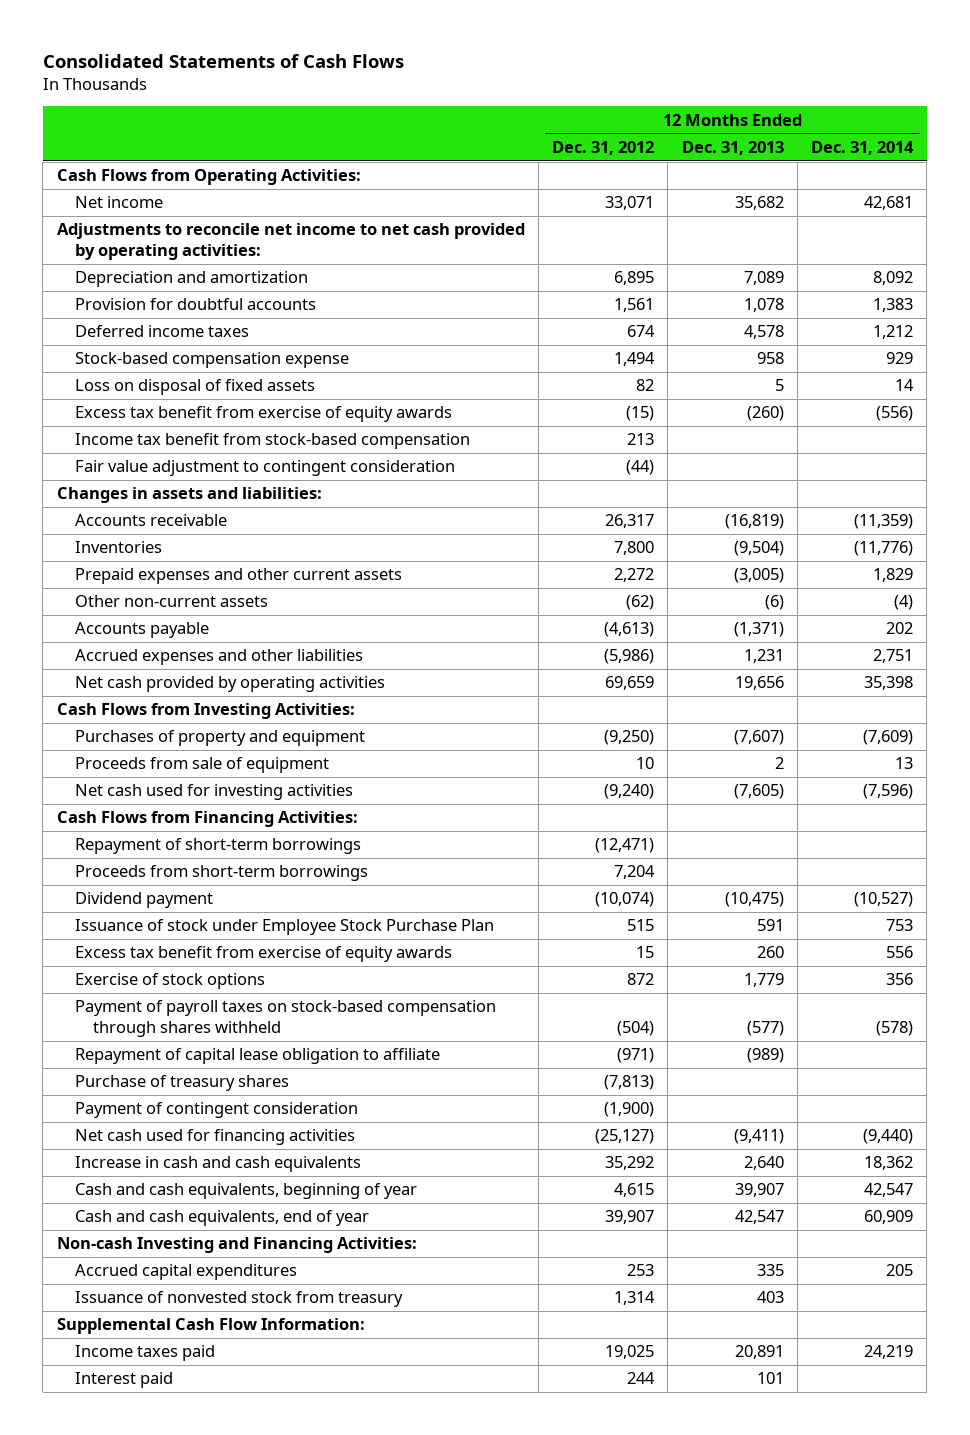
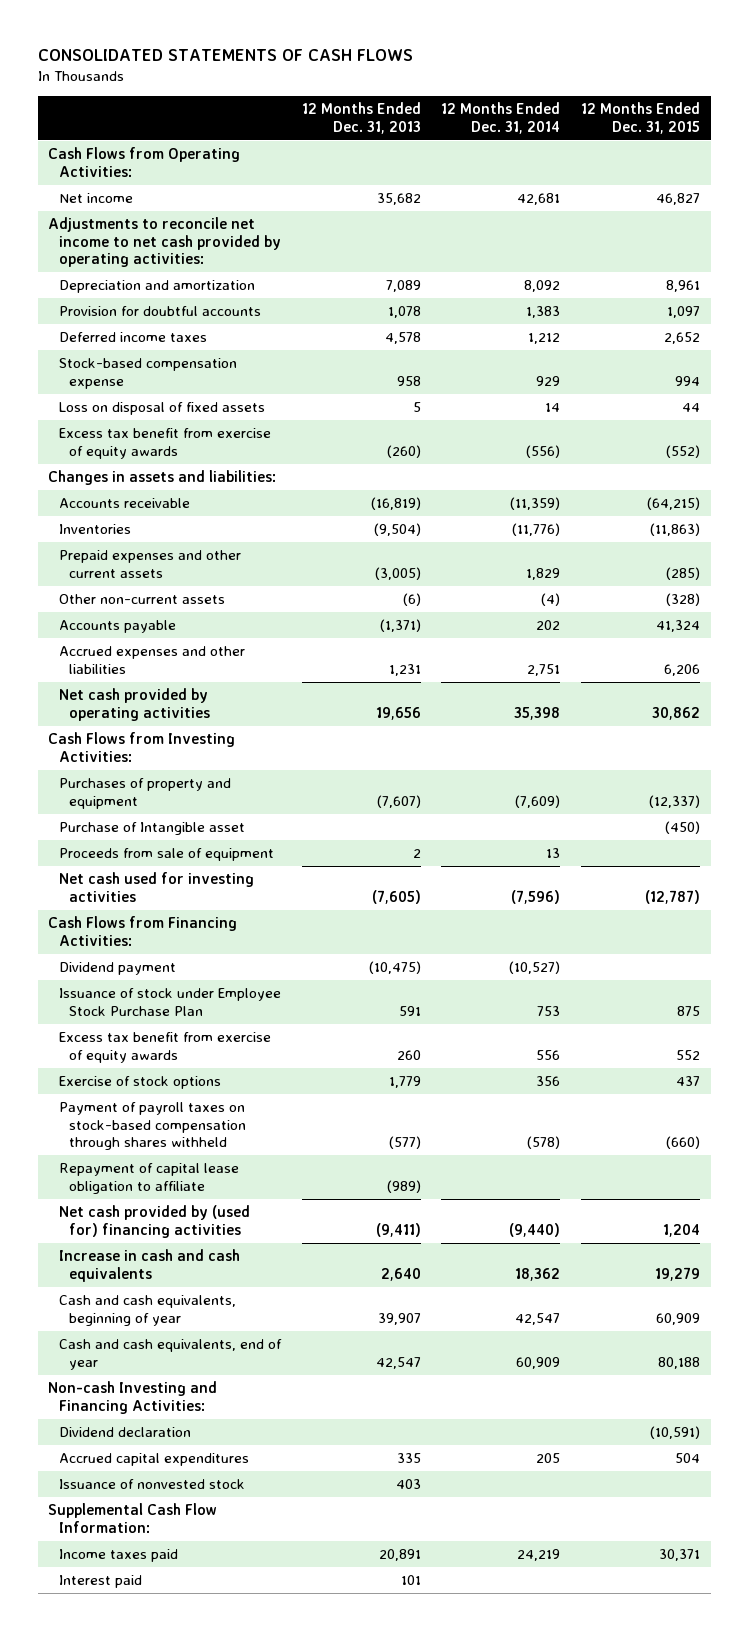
[42,54,404,69] Consolidated Statements of Cash Flows -> [37,48,413,61] CONSOLIDATED STATEMENTS OF CASH FLOWS
[552,141,655,156] Dec. 31, 2012 -> none
none -> [581,102,701,134] 12 Months Ended Dec. 31, 2015
[74,433,470,450] Income tax benefit from stock-based compensation -> none
[74,460,455,477] Fair value adjustment to contingent consideration -> none
none -> [58,822,245,836] Purchase of Intangible asset
[74,838,361,855] Repayment of short-term borrowings -> none
[74,865,368,882] Proceeds from short-term borrowings -> none
[74,1075,289,1092] Purchase of treasury shares -> none
[74,1102,358,1119] Payment of contingent consideration -> none
[74,1129,355,1146] Net cash used for financing activities -> [58,1205,250,1238] Net cash provided by (used for) financing activities
none -> [58,1427,191,1438] Dividend declaration
[74,1291,403,1308] Issuance of nonvested stock from treasury -> [58,1479,245,1490] Issuance of nonvested stock

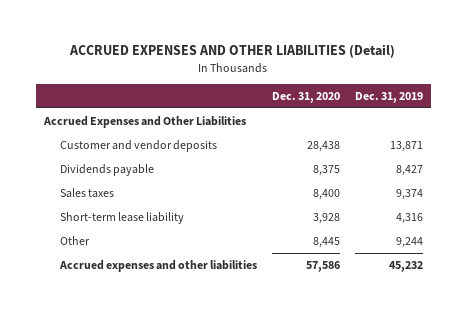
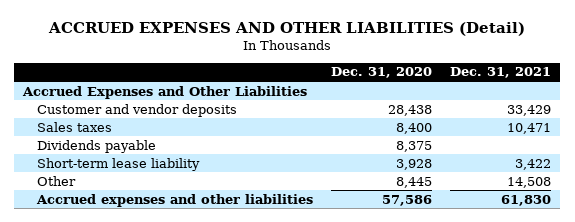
[355,91,424,103] Dec. 31, 2019 -> none
none -> [450,67,552,79] Dec. 31, 2021
[59,163,154,176] Dividends payable -> [36,139,156,153] Dividends payable

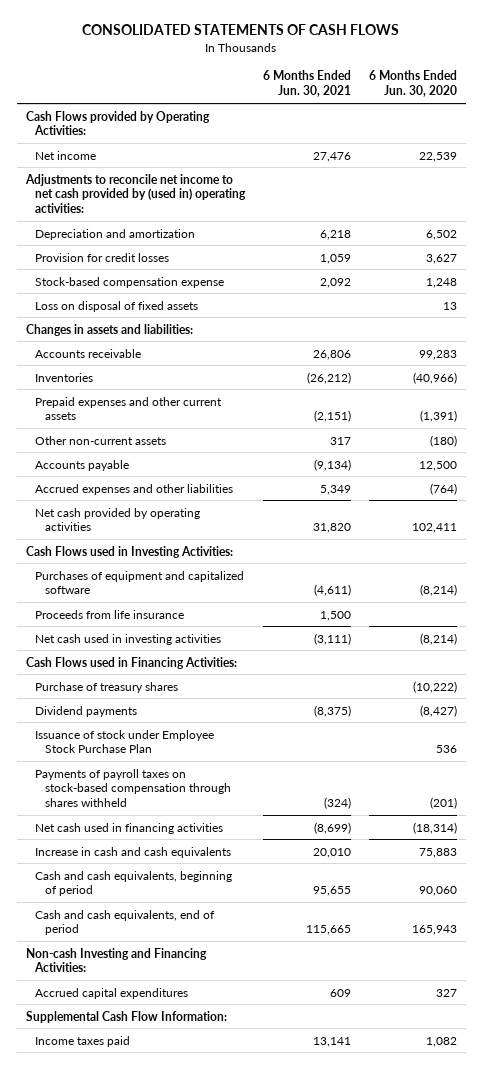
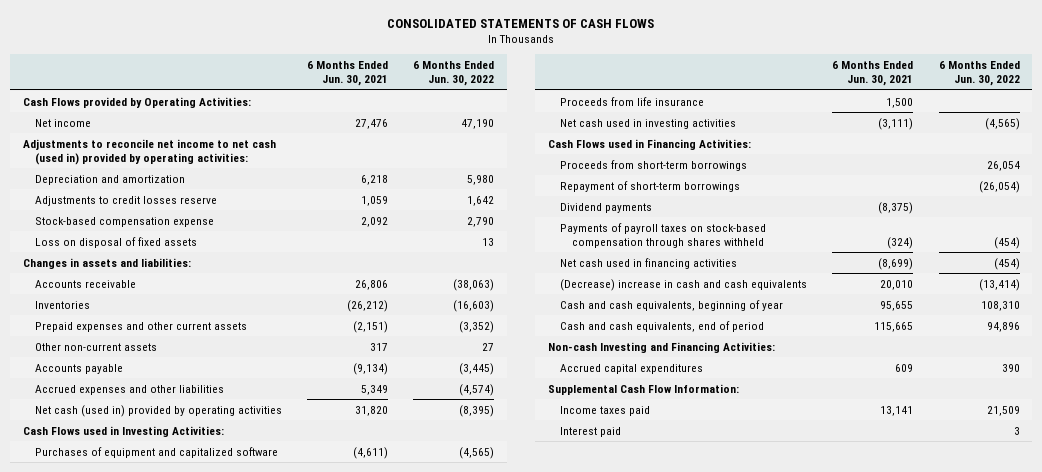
[369,70,458,98] 6 Months Ended Jun. 30, 2020 -> none
none -> [413,61,495,87] 6 Months Ended Jun. 30, 2022
[24,173,247,214] Adjustments to reconcile net income to net cash provided by (used in) operating activities: -> [22,138,276,165] Adjustments to reconcile net income to net cash (used in) provided by operating activities:
[35,252,170,262] Provision for credit losses -> [34,195,217,206] Adjustments to credit losses reserve
[35,507,201,532] Net cash provided by operating activities -> [34,404,282,417] Net cash (used in) provided by operating activities
[35,681,179,693] Purchase of treasury shares -> none
none -> [559,159,747,171] Proceeds from short-term borrowings
none -> [559,180,740,192] Repayment of short-term borrowings
[35,729,215,754] Issuance of stock under Employee Stock Purchase Plan -> none
[35,846,232,858] Increase in cash and cash equivalents -> [559,278,807,291] (Decrease) increase in cash and cash equivalents
[35,870,233,897] Cash and cash equivalents, beginning of period -> [559,299,783,311] Cash and cash equivalents, beginning of year
none -> [559,426,621,437] Interest paid

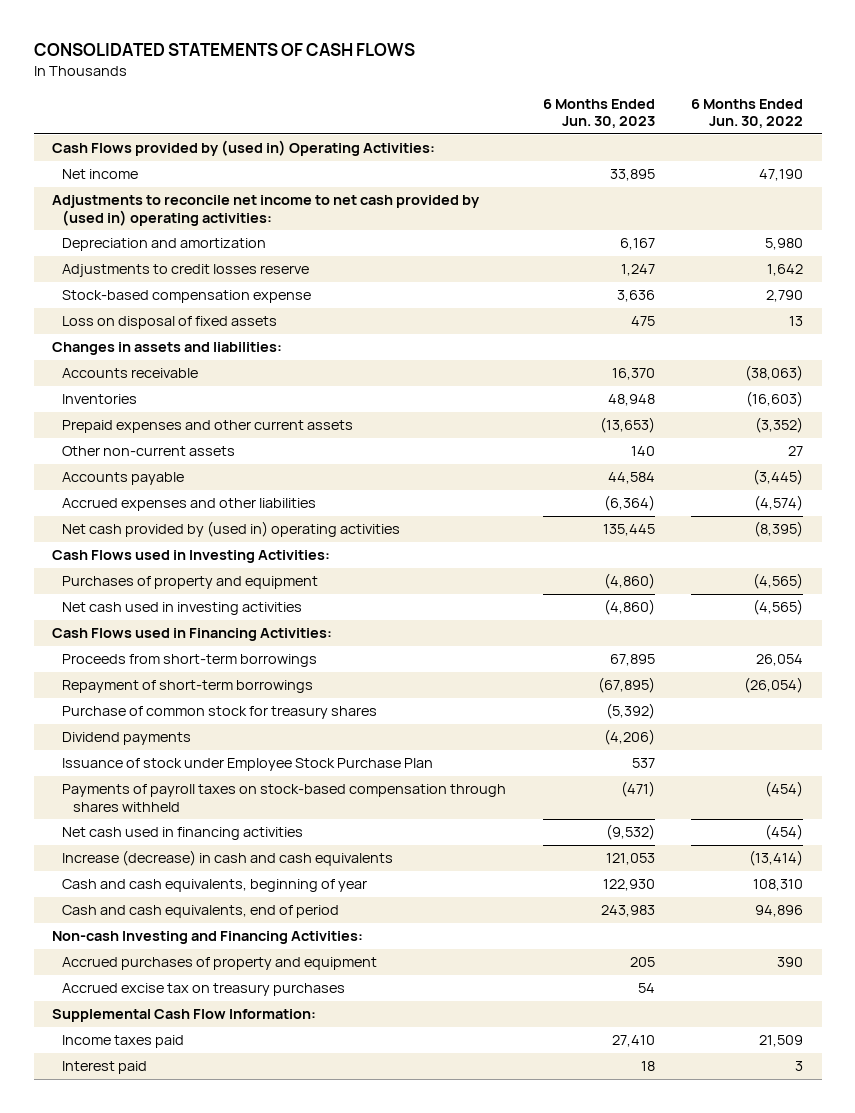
[306,61,388,87] 6 Months Ended Jun. 30, 2021 -> none
none -> [542,98,655,129] 6 Months Ended Jun. 30, 2023
[22,96,251,108] Cash Flows provided by Operating Activities: -> [51,140,435,157] Cash Flows provided by (used in) Operating Activities:
[22,138,276,165] Adjustments to reconcile net income to net cash (used in) provided by operating activities: -> [51,195,480,226] Adjustments to reconcile net income to net cash provided by (used in) operating activities:
[34,404,282,417] Net cash (used in) provided by operating activities -> [62,521,401,538] Net cash provided by (used in) operating activities
[559,96,704,106] Proceeds from life insurance -> none
[34,446,278,458] Purchases of equipment and capitalized software -> [62,576,319,590] Purchases of property and equipment
none -> [62,706,378,720] Purchase of common stock for treasury shares
none -> [62,758,434,772] Issuance of stock under Employee Stock Purchase Plan
[559,278,807,291] (Decrease) increase in cash and cash equivalents -> [62,850,394,867] Increase (decrease) in cash and cash equivalents
[559,363,703,374] Accrued capital expenditures -> [62,957,378,971] Accrued purchases of property and equipment
none -> [62,983,346,997] Accrued excise tax on treasury purchases

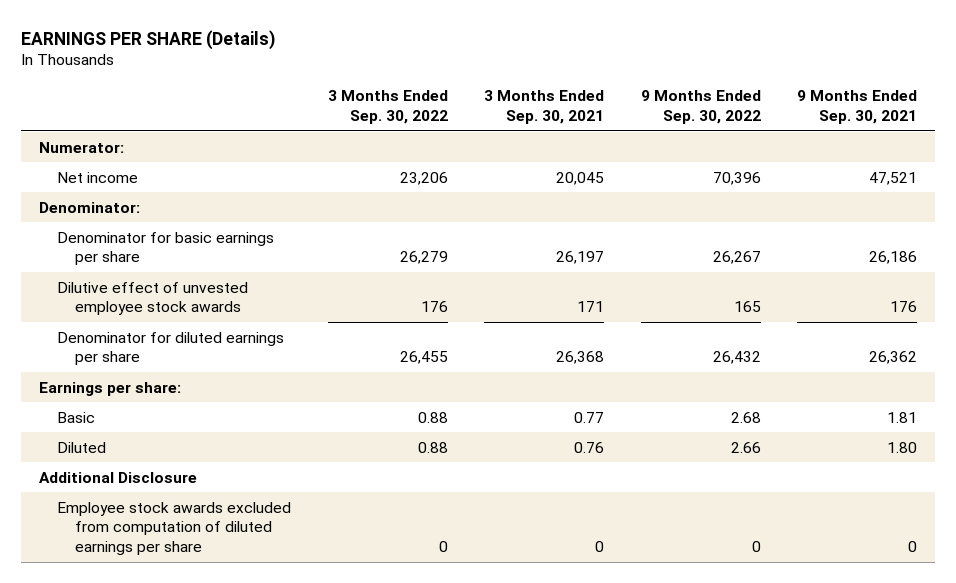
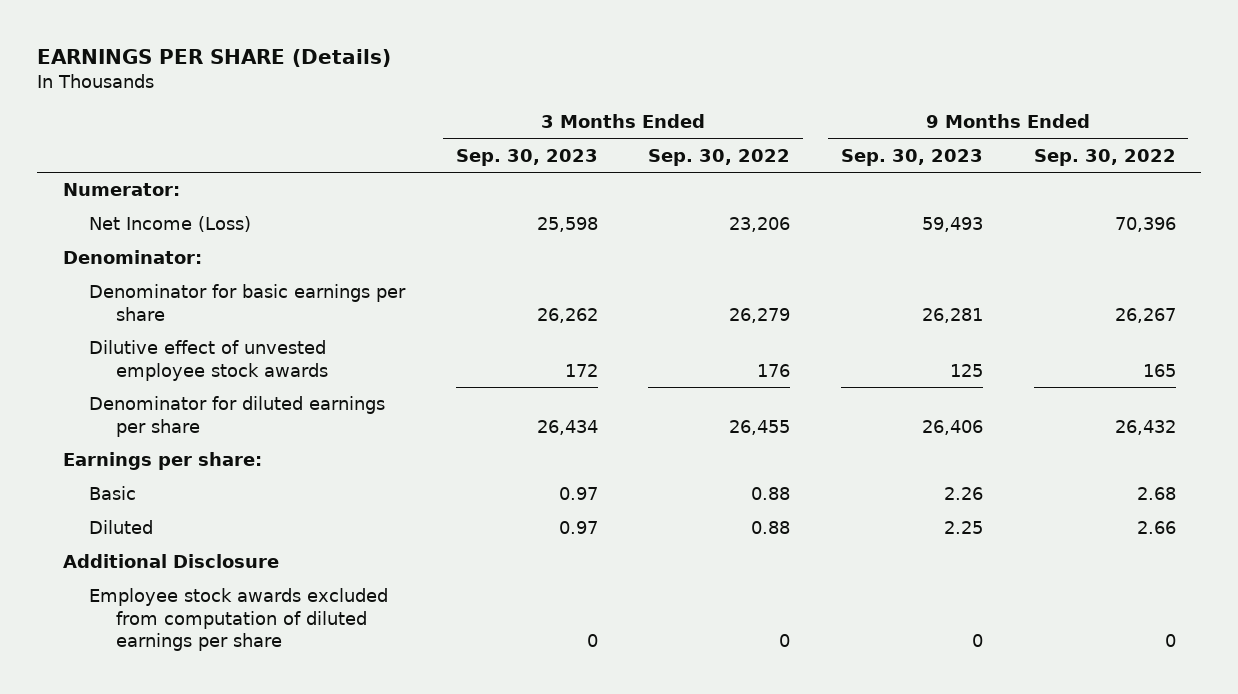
[484,90,605,124] 3 Months Ended Sep. 30, 2021 -> none
[797,90,918,124] 9 Months Ended Sep. 30, 2021 -> none
none -> [455,149,598,167] Sep. 30, 2023
none -> [841,149,984,167] Sep. 30, 2023
[57,171,139,183] Net income -> [89,216,252,233] Net Income (Loss)

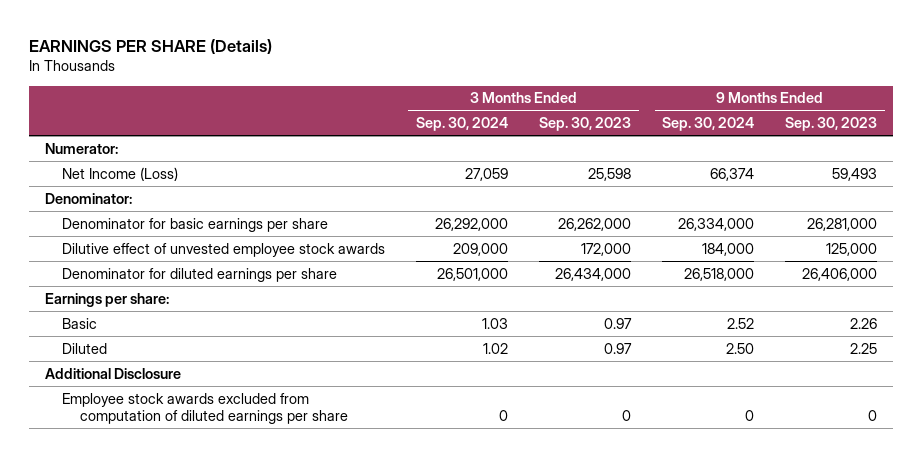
[648,149,791,167] Sep. 30, 2022 -> none
[1033,149,1176,167] Sep. 30, 2022 -> none
none -> [416,117,509,132] Sep. 30, 2024
none -> [662,117,755,132] Sep. 30, 2024
[536,307,598,323] 26,262 -> [558,217,632,231] 26,262,000
[922,307,984,323] 26,281 -> [807,217,878,231] 26,281,000
[564,363,598,377] 172 -> [581,242,632,256] 172,000
[950,363,984,377] 125 -> [826,242,878,256] 125,000
[536,419,598,435] 26,434 -> [555,267,632,281] 26,434,000
[922,419,984,435] 26,406 -> [802,267,878,281] 26,406,000

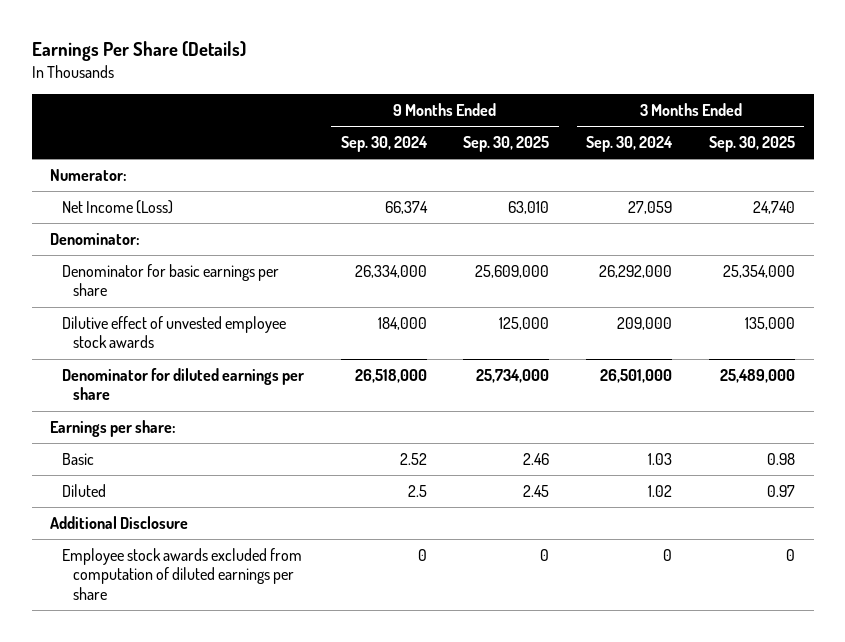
[29,38,273,54] EARNINGS PER SHARE (Details) -> [31,41,246,62] Earnings Per Share (Details)
[539,117,632,132] Sep. 30, 2023 -> none
[785,117,878,132] Sep. 30, 2023 -> none
none -> [463,136,550,153] Sep. 30, 2025
none -> [709,136,796,153] Sep. 30, 2025
[726,342,755,354] 2.50 -> [407,484,427,497] 2.5

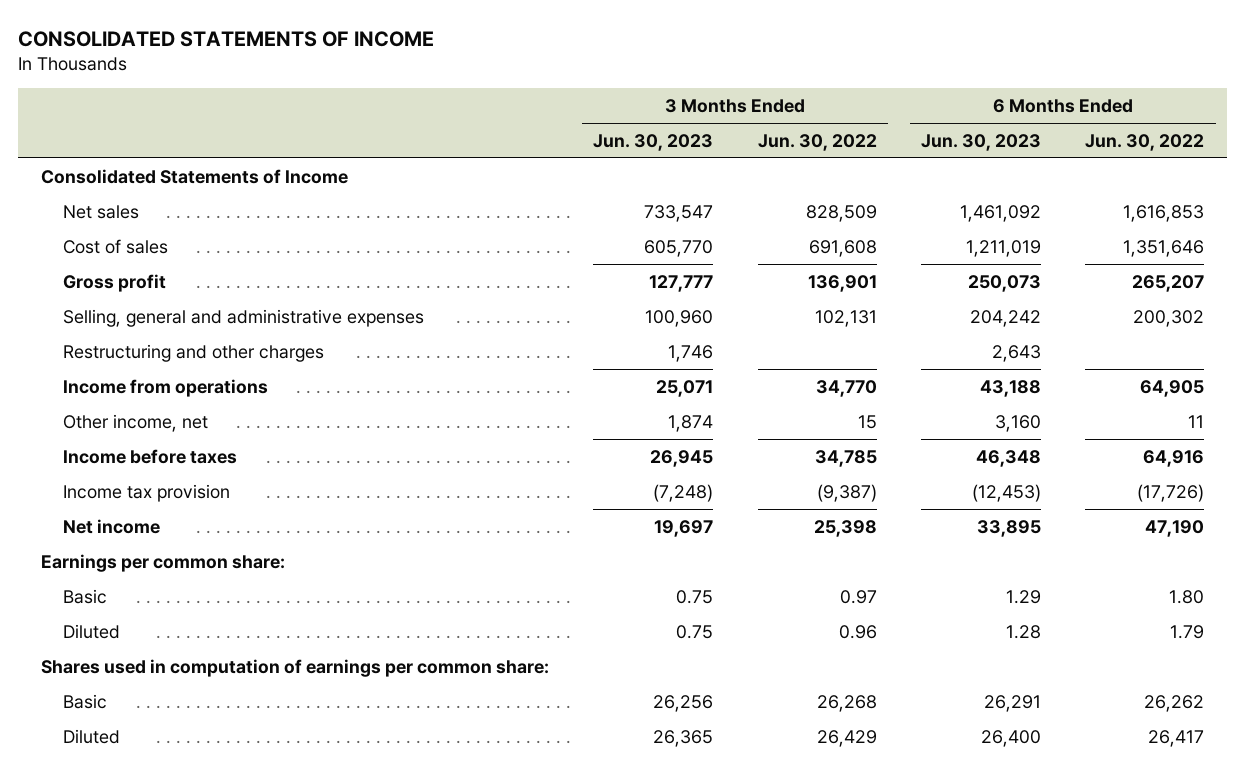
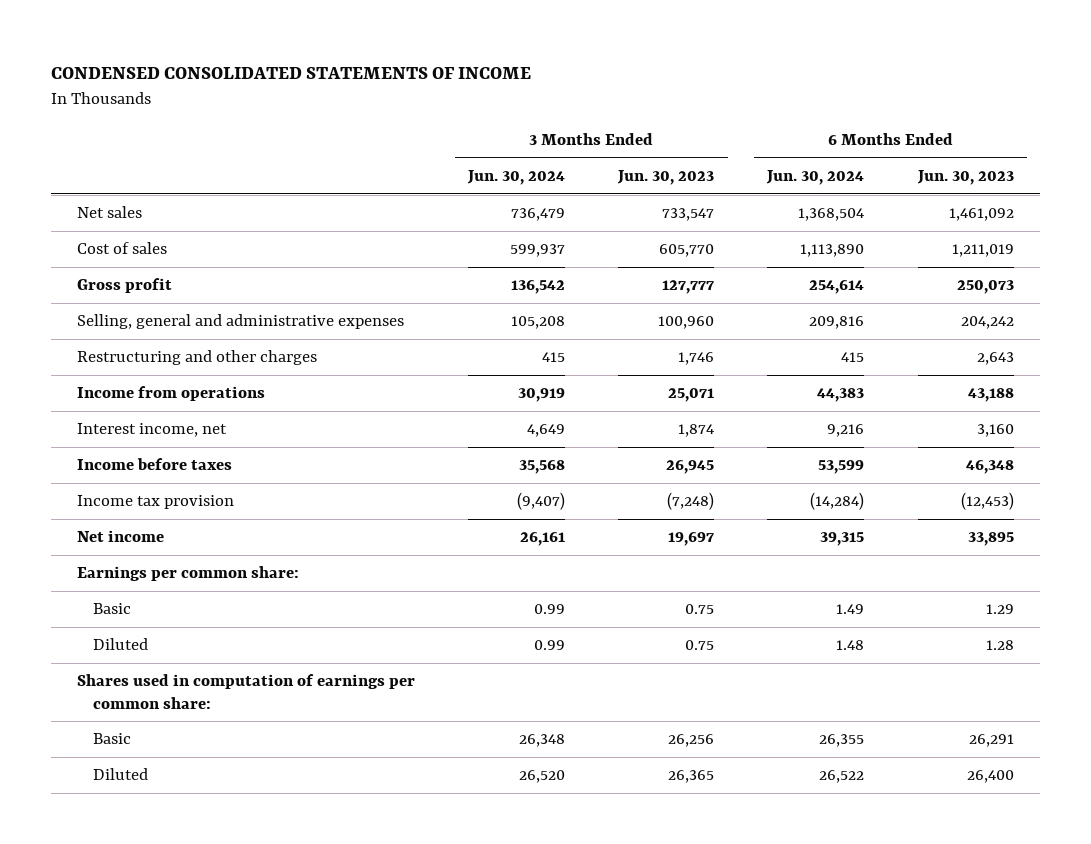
[18,31,435,48] CONSOLIDATED STATEMENTS OF INCOME -> [50,67,531,80] CONDENSED CONSOLIDATED STATEMENTS OF INCOME
[757,133,877,151] Jun. 30, 2022 -> none
[1085,133,1205,151] Jun. 30, 2022 -> none
none -> [467,170,566,186] Jun. 30, 2024
none -> [766,170,865,186] Jun. 30, 2024
[40,168,348,184] Consolidated Statements of Income -> none
[62,413,208,432] Other income, net -> [77,423,228,438] Interest income, net

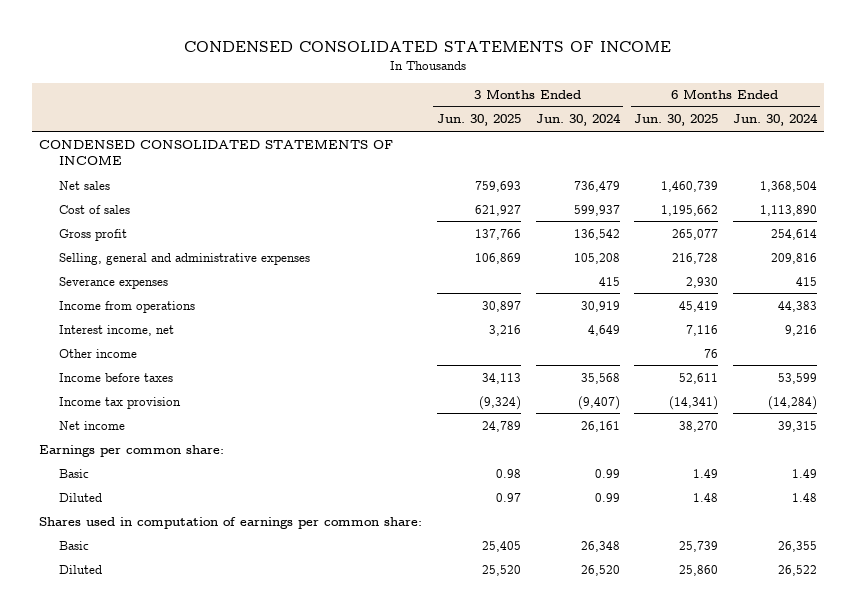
[617,170,715,186] Jun. 30, 2023 -> none
[916,170,1014,186] Jun. 30, 2023 -> none
none -> [437,114,522,127] Jun. 30, 2025
none -> [634,114,719,127] Jun. 30, 2025
none -> [39,138,394,166] CONDENSED CONSOLIDATED STATEMENTS OF INCOME
[77,350,318,366] Restructuring and other charges -> [59,276,169,289] Severance expenses
none -> [59,348,138,358] Other income

